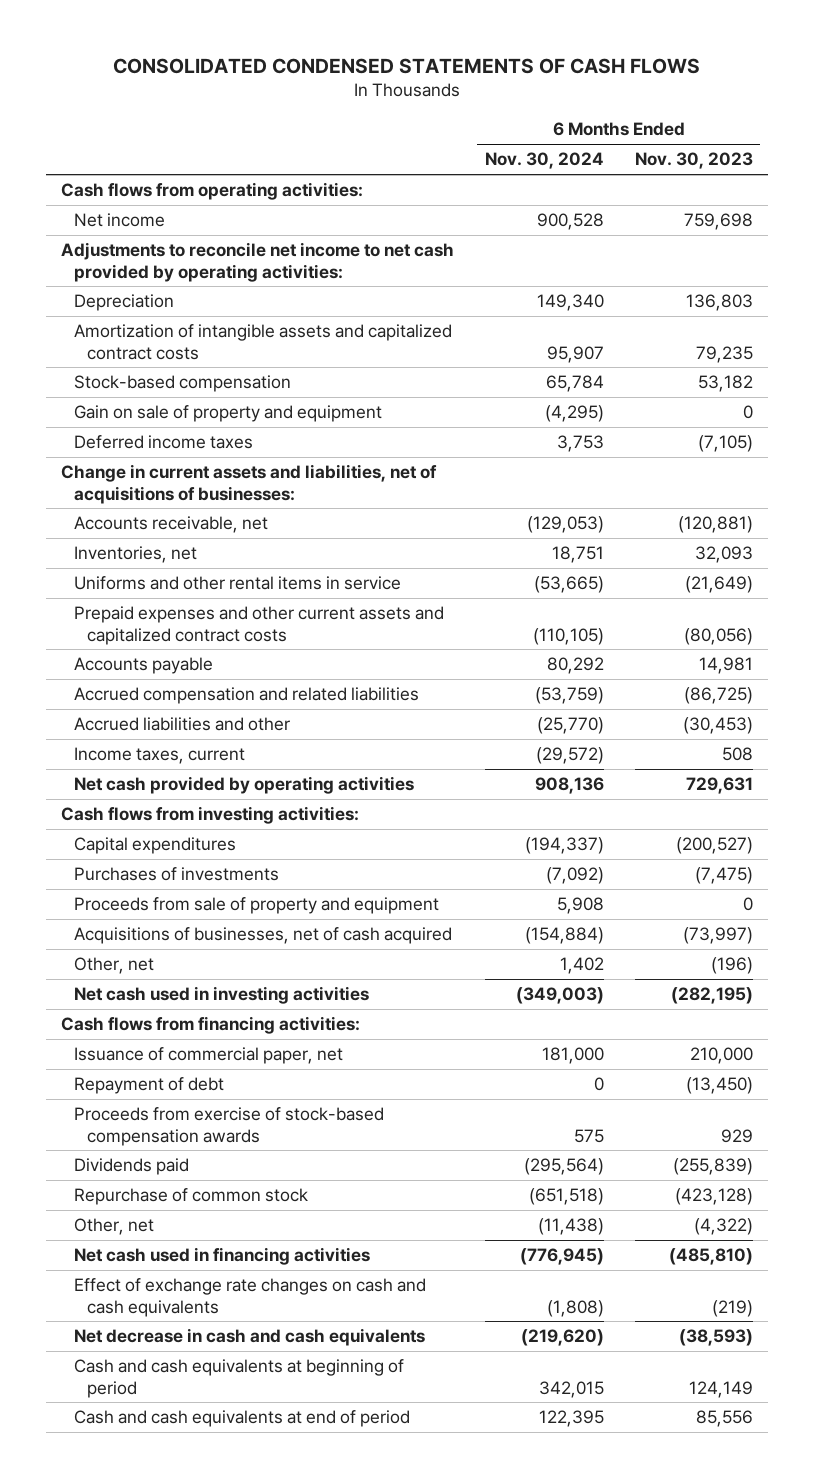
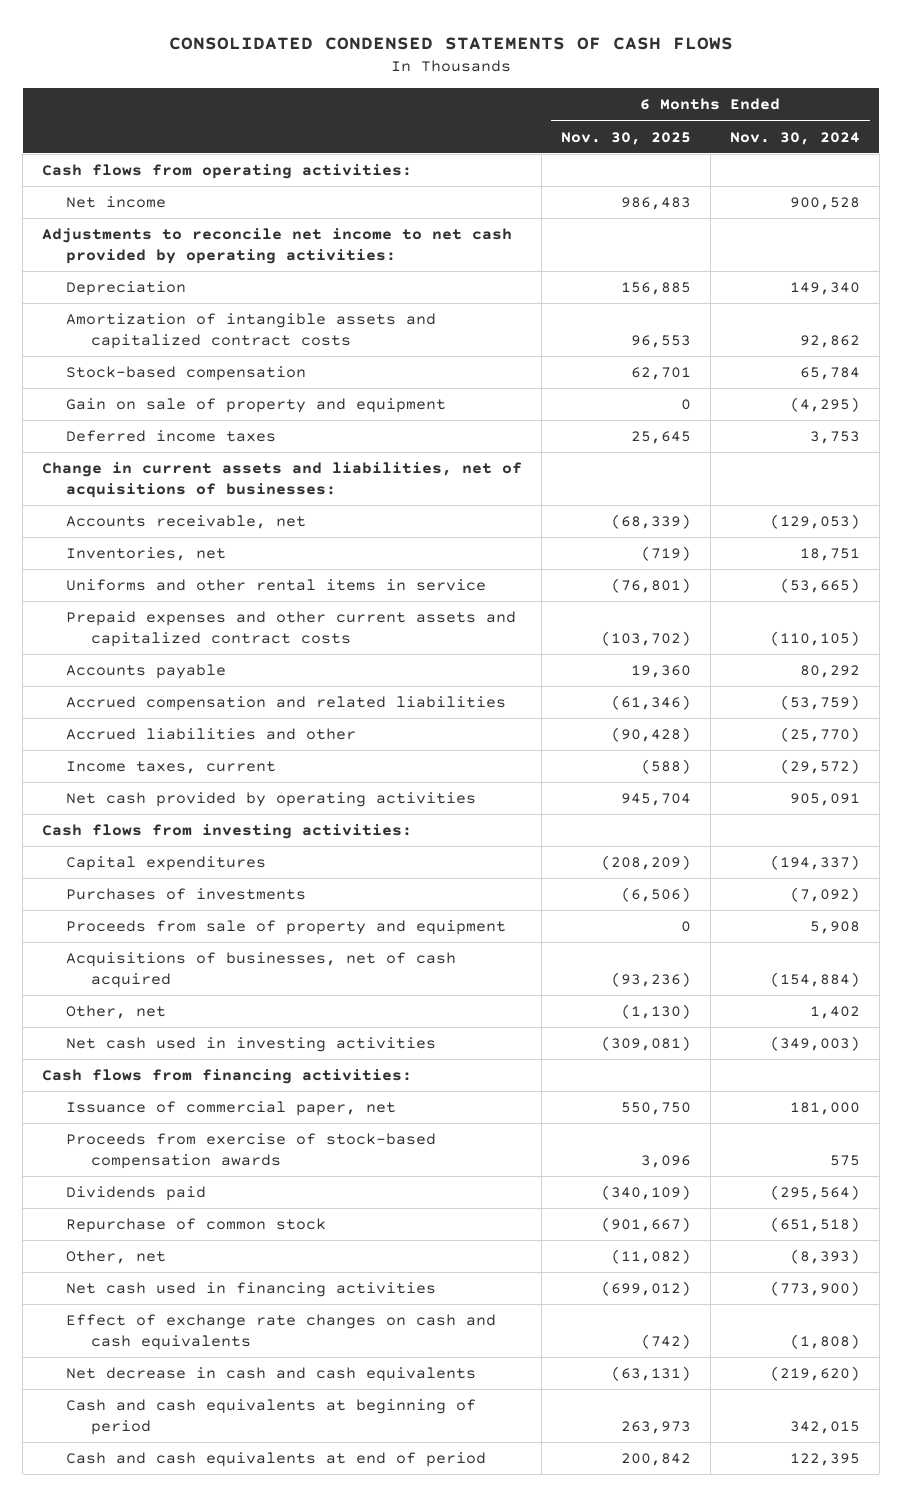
[634,152,753,170] Nov. 30, 2023 -> none
none -> [561,131,692,145] Nov. 30, 2025
[546,345,604,363] 95,907 -> [799,335,860,349] 92,862
[534,777,604,795] 908,136 -> [789,793,860,807] 905,091
[73,1077,224,1095] Repayment of debt -> none
[537,1218,604,1236] (11,438) -> [789,1249,860,1265] (8,393)
[519,1248,604,1266] (776,945) -> [769,1281,860,1297] (773,900)

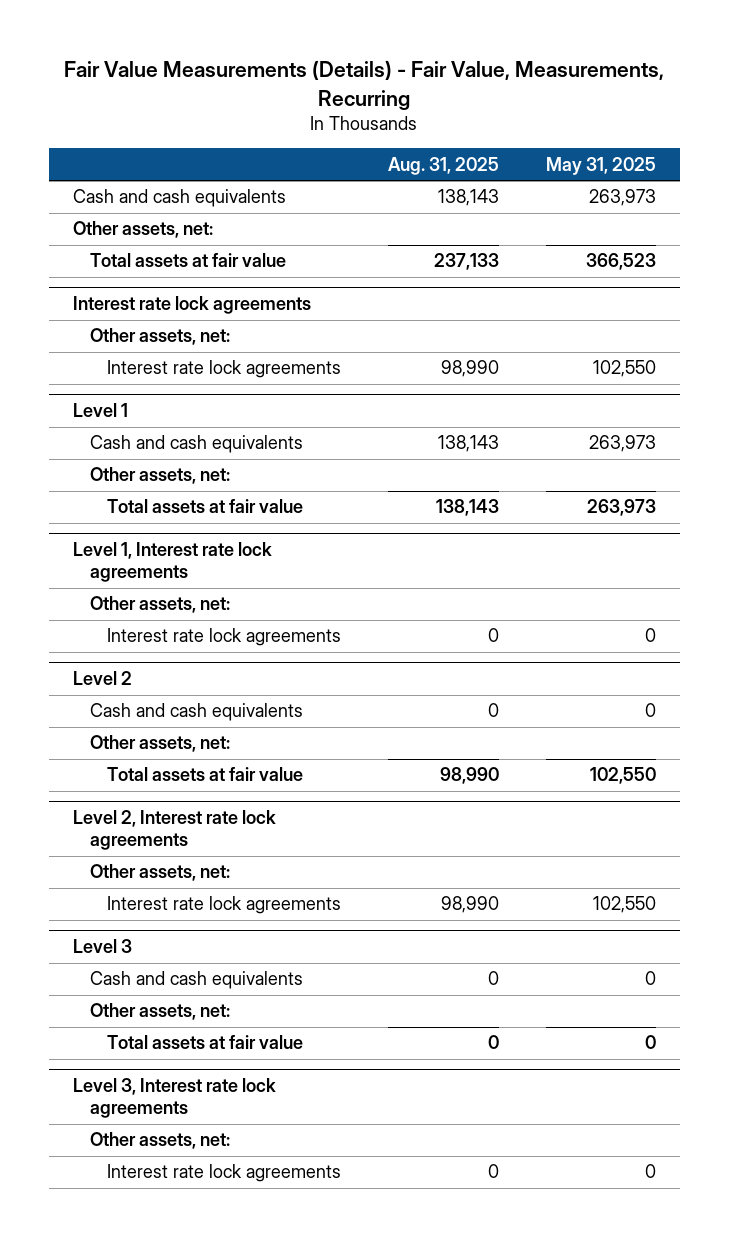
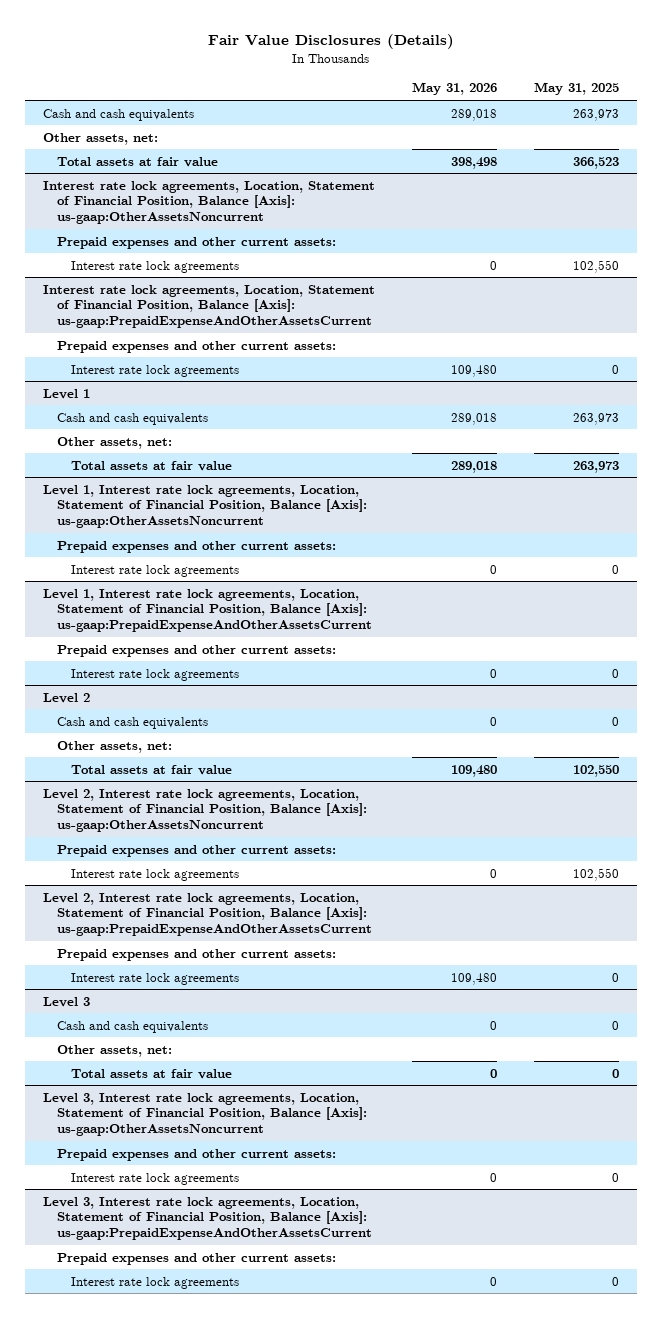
[64,60,665,110] Fair Value Measurements (Details) - Fair Value, Measurements, Recurring -> [208,34,455,50] Fair Value Disclosures (Details)
[387,156,499,175] Aug. 31, 2025 -> none
none -> [412,82,498,96] May 31, 2026
[72,296,311,315] Interest rate lock agreements -> none
[89,328,230,346] Other assets, net: -> none
none -> [43,180,376,224] Interest rate lock agreements, Location, Statement of Financial Position, Balance [Axis]: us-gaap:OtherAssetsNoncurrent
none -> [57,236,337,249] Prepaid expenses and other current assets:
none -> [43,284,376,328] Interest rate lock agreements, Location, Statement of Financial Position, Balance [Axis]: us-gaap:PrepaidExpenseAndOtherAssetsCurrent
none -> [57,340,337,353] Prepaid expenses and other current assets:
none -> [70,364,239,377] Interest rate lock agreements
[72,542,272,583] Level 1, Interest rate lock agreements -> none
[89,596,230,614] Other assets, net: -> none
none -> [43,484,368,528] Level 1, Interest rate lock agreements, Location, Statement of Financial Position, Balance [Axis]: us-gaap:OtherAssetsNoncurrent
none -> [57,540,337,553] Prepaid expenses and other current assets:
none -> [43,588,373,632] Level 1, Interest rate lock agreements, Location, Statement of Financial Position, Balance [Axis]: us-gaap:PrepaidExpenseAndOtherAssetsCurrent
none -> [57,644,337,657] Prepaid expenses and other current assets:
none -> [70,668,239,681] Interest rate lock agreements
[72,810,276,851] Level 2, Interest rate lock agreements -> none
[89,864,230,882] Other assets, net: -> none
none -> [43,788,368,832] Level 2, Interest rate lock agreements, Location, Statement of Financial Position, Balance [Axis]: us-gaap:OtherAssetsNoncurrent
none -> [57,844,337,857] Prepaid expenses and other current assets:
none -> [43,892,373,936] Level 2, Interest rate lock agreements, Location, Statement of Financial Position, Balance [Axis]: us-gaap:PrepaidExpenseAndOtherAssetsCurrent
none -> [57,948,337,961] Prepaid expenses and other current assets:
none -> [70,972,239,985] Interest rate lock agreements
[72,1078,276,1119] Level 3, Interest rate lock agreements -> none
[89,1132,230,1150] Other assets, net: -> none
none -> [43,1092,368,1136] Level 3, Interest rate lock agreements, Location, Statement of Financial Position, Balance [Axis]: us-gaap:OtherAssetsNoncurrent
none -> [57,1148,337,1161] Prepaid expenses and other current assets:
none -> [43,1196,373,1240] Level 3, Interest rate lock agreements, Location, Statement of Financial Position, Balance [Axis]: us-gaap:PrepaidExpenseAndOtherAssetsCurrent
none -> [57,1252,337,1265] Prepaid expenses and other current assets:
none -> [70,1276,239,1289] Interest rate lock agreements

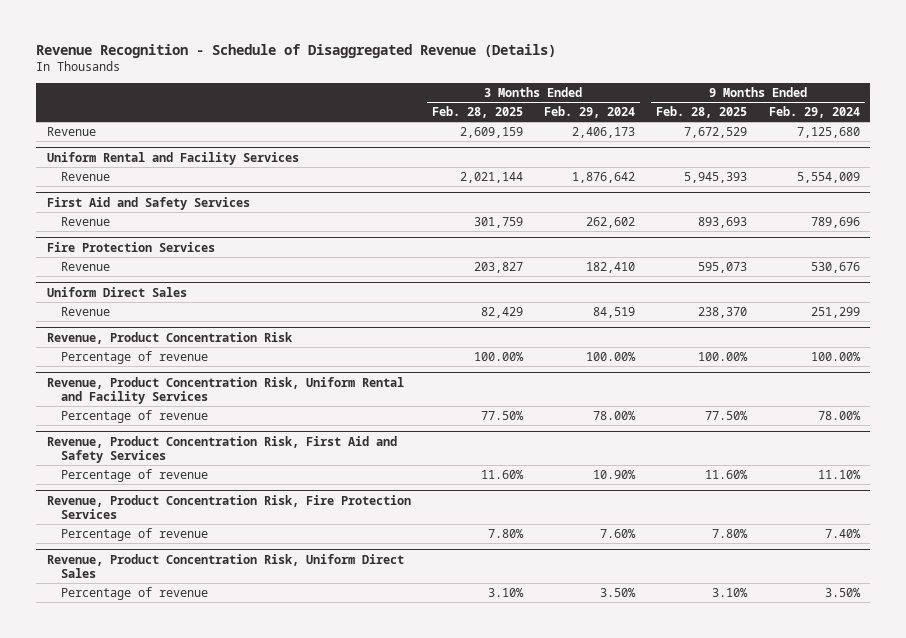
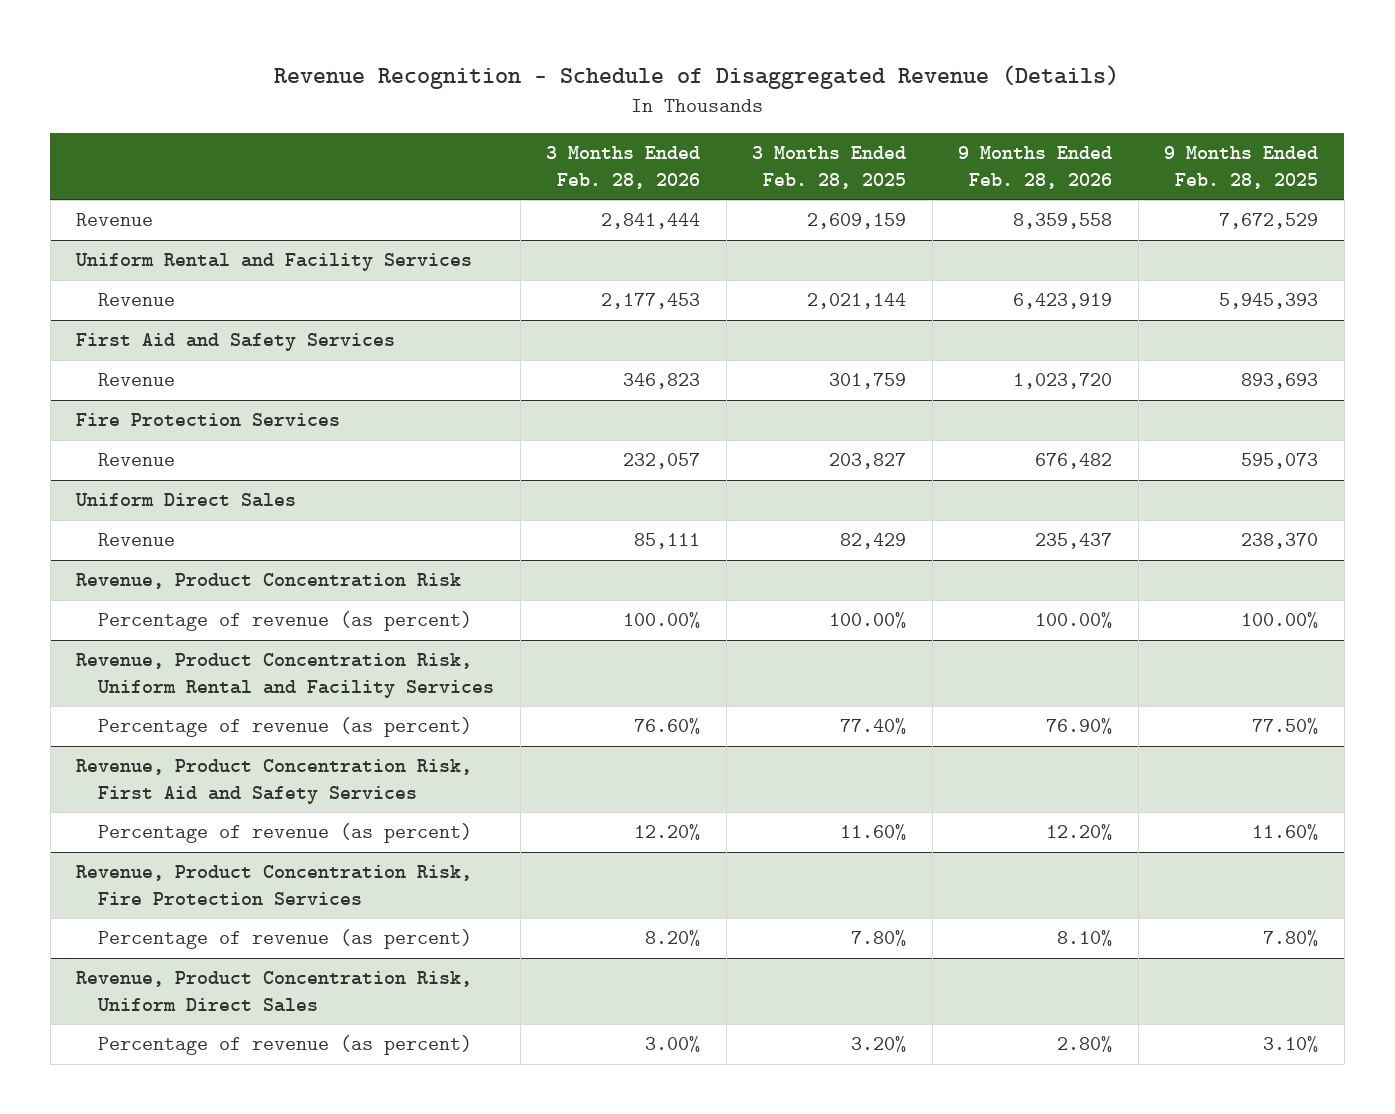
[544,105,636,118] Feb. 29, 2024 -> none
[768,105,860,118] Feb. 29, 2024 -> none
none -> [546,146,701,190] 3 Months Ended Feb. 28, 2026
none -> [958,146,1113,190] 9 Months Ended Feb. 28, 2026
[61,350,209,364] Percentage of revenue -> [98,611,473,632] Percentage of revenue (as percent)
[61,409,209,423] Percentage of revenue -> [98,717,473,738] Percentage of revenue (as percent)
[480,410,524,420] 77.50% -> [840,717,907,735] 77.40%
[61,468,209,482] Percentage of revenue -> [98,823,473,844] Percentage of revenue (as percent)
[61,527,209,541] Percentage of revenue -> [98,929,473,950] Percentage of revenue (as percent)
[61,586,209,600] Percentage of revenue -> [98,1035,473,1056] Percentage of revenue (as percent)
[487,587,524,597] 3.10% -> [851,1035,907,1053] 3.20%

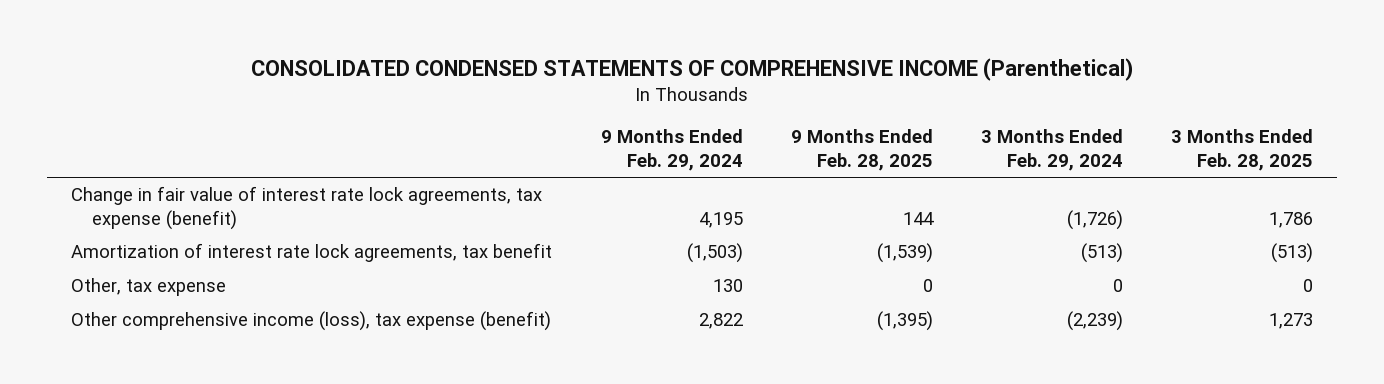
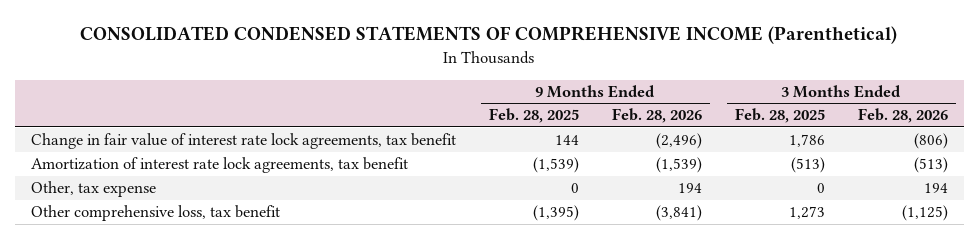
[600,129,743,172] 9 Months Ended Feb. 29, 2024 -> none
[980,129,1123,172] 3 Months Ended Feb. 29, 2024 -> none
none -> [611,108,702,124] Feb. 28, 2026
none -> [857,108,948,124] Feb. 28, 2026
[71,186,543,231] Change in fair value of interest rate lock agreements, tax expense (benefit) -> [31,133,457,150] Change in fair value of interest rate lock agreements, tax benefit
[71,311,552,332] Other comprehensive income (loss), tax expense (benefit) -> [31,205,281,222] Other comprehensive loss, tax benefit

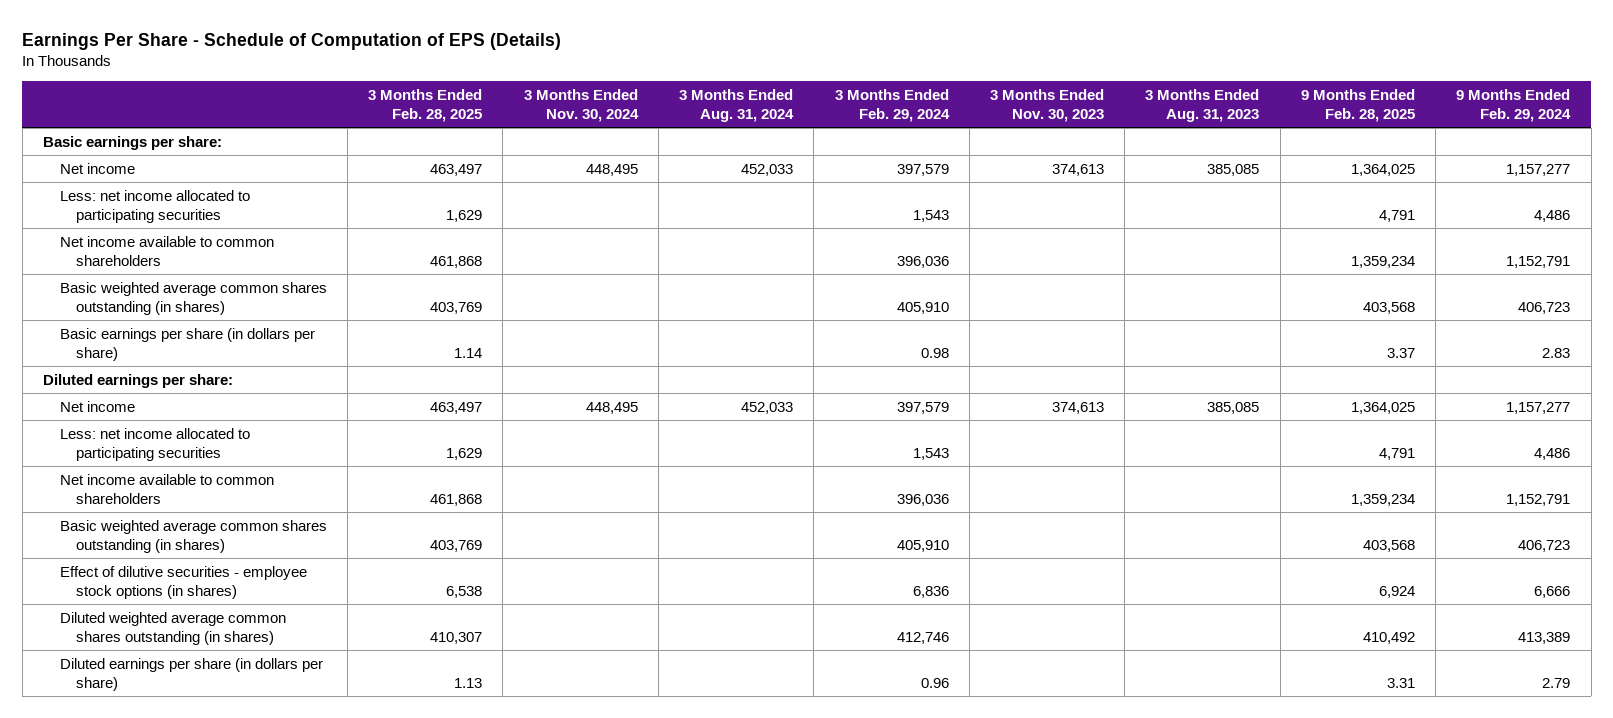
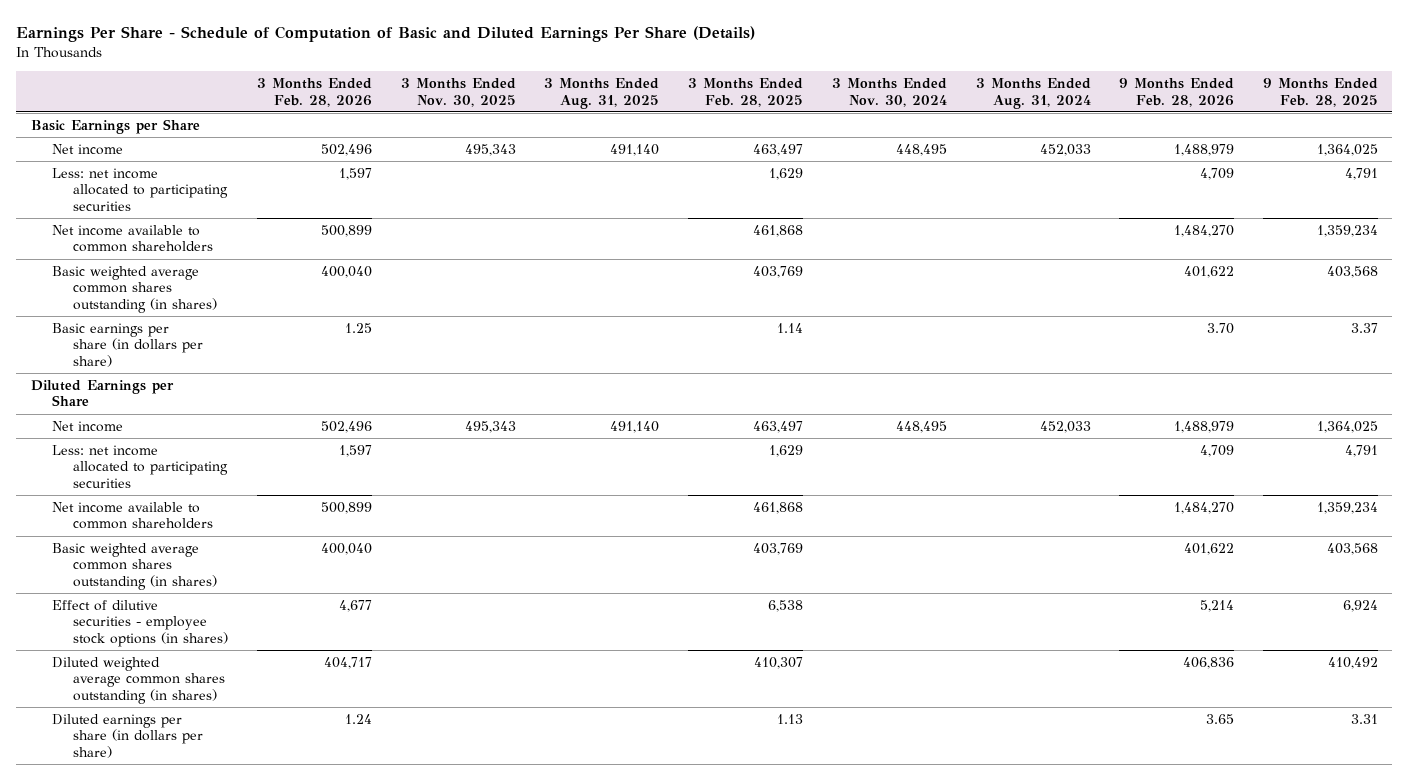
[22,32,562,50] Earnings Per Share - Schedule of Computation of EPS (Details) -> [16,26,756,43] Earnings Per Share - Schedule of Computation of Basic and Diluted Earnings Per Share (Details)
[834,88,950,123] 3 Months Ended Feb. 29, 2024 -> none
[989,88,1104,123] 3 Months Ended Nov. 30, 2023 -> none
[1145,88,1260,123] 3 Months Ended Aug. 31, 2023 -> none
[1456,88,1572,123] 9 Months Ended Feb. 29, 2024 -> none
none -> [256,78,372,107] 3 Months Ended Feb. 28, 2026
none -> [400,78,516,107] 3 Months Ended Nov. 30, 2025
none -> [544,78,660,109] 3 Months Ended Aug. 31, 2025
none -> [1119,78,1235,107] 9 Months Ended Feb. 28, 2026
[43,135,223,150] Basic earnings per share: -> [30,119,200,135] Basic Earnings per Share
[43,373,234,388] Diluted earnings per share: -> [30,380,174,407] Diluted Earnings per Share

